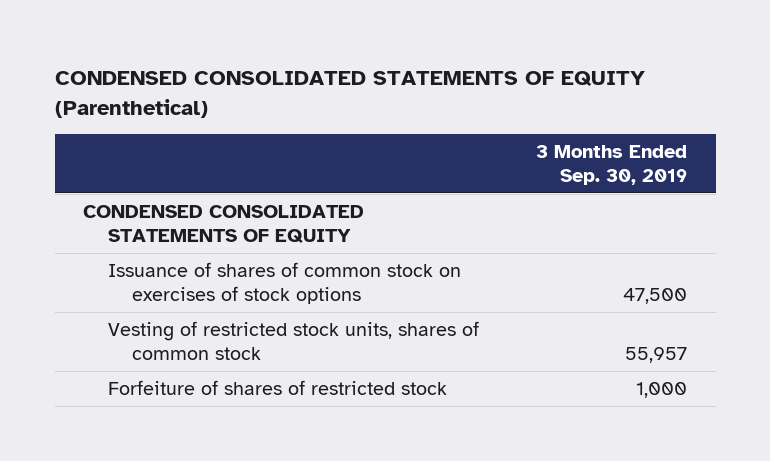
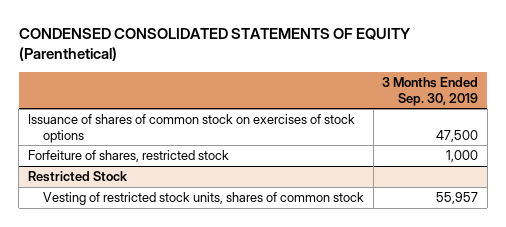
[83,205,365,243] CONDENSED CONSOLIDATED STATEMENTS OF EQUITY -> none
none -> [27,150,229,163] Forfeiture of shares, restricted stock
none -> [27,171,128,183] Restricted Stock
[107,380,447,396] Forfeiture of shares of restricted stock -> none

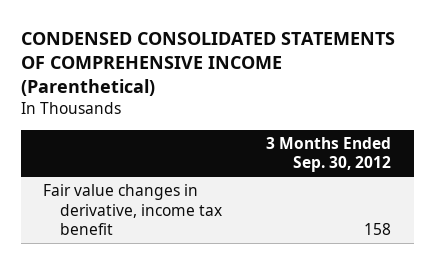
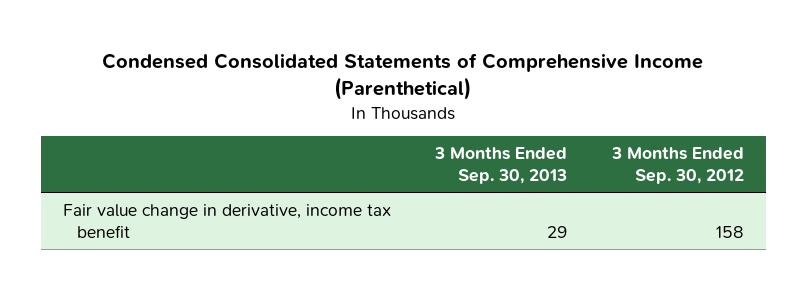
[20,31,395,97] CONDENSED CONSOLIDATED STATEMENTS OF COMPREHENSIVE INCOME (Parenthetical) -> [102,53,704,101] Condensed Consolidated Statements of Comprehensive Income (Parenthetical)
none -> [434,147,568,185] 3 Months Ended Sep. 30, 2013
[42,184,223,236] Fair value changes in derivative, income tax benefit -> [63,203,392,239] Fair value change in derivative, income tax benefit

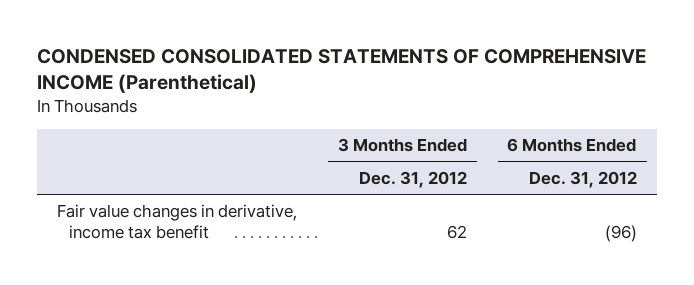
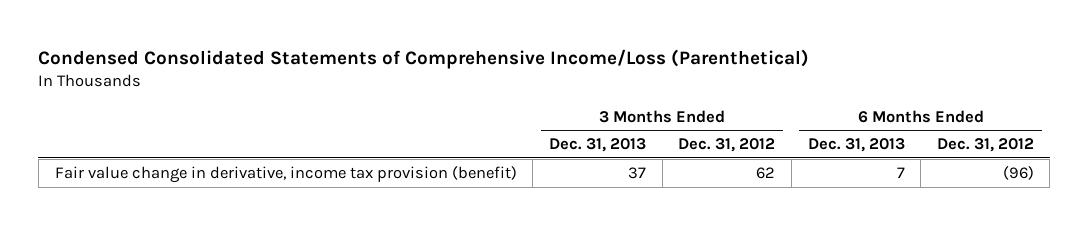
[37,49,647,94] CONDENSED CONSOLIDATED STATEMENTS OF COMPREHENSIVE INCOME (Parenthetical) -> [38,48,810,69] Condensed Consolidated Statements of Comprehensive Income/Loss (Parenthetical)
none -> [548,138,646,153] Dec. 31, 2013
none -> [807,138,905,153] Dec. 31, 2013
[57,204,298,239] Fair value changes in derivative, income tax benefit -> [54,166,517,184] Fair value change in derivative, income tax provision (benefit)

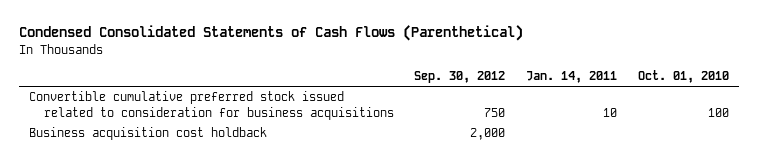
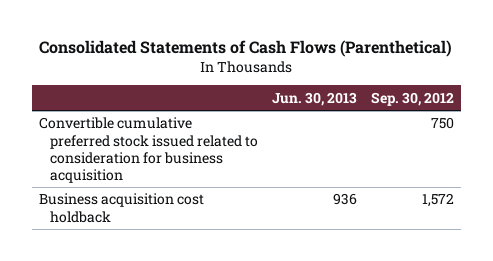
[18,25,523,42] Condensed Consolidated Statements of Cash Flows (Parenthetical) -> [39,39,453,57] Consolidated Statements of Cash Flows (Parenthetical)
[526,71,618,84] Jan. 14, 2011 -> none
[637,70,729,84] Oct. 01, 2010 -> none
none -> [271,91,357,106] Jun. 30, 2013
[29,91,394,120] Convertible cumulative preferred stock issued related to consideration for business acquisitions -> [38,117,258,183] Convertible cumulative preferred stock issued related to consideration for business acquisition
[470,128,506,141] 2,000 -> [421,193,454,208] 1,572

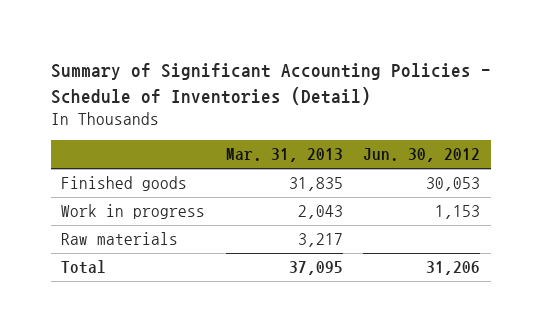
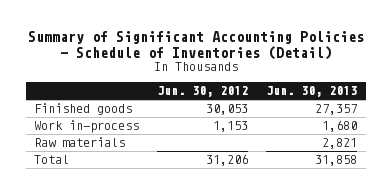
[225,148,343,163] Mar. 31, 2013 -> none
none -> [265,86,357,98] Jun. 30, 2013
[60,204,205,220] Work in progress -> [34,120,140,134] Work in-process

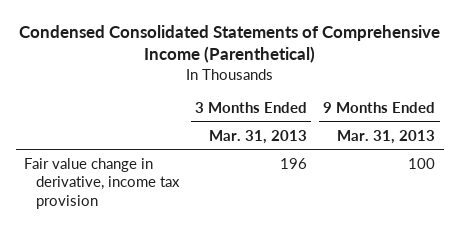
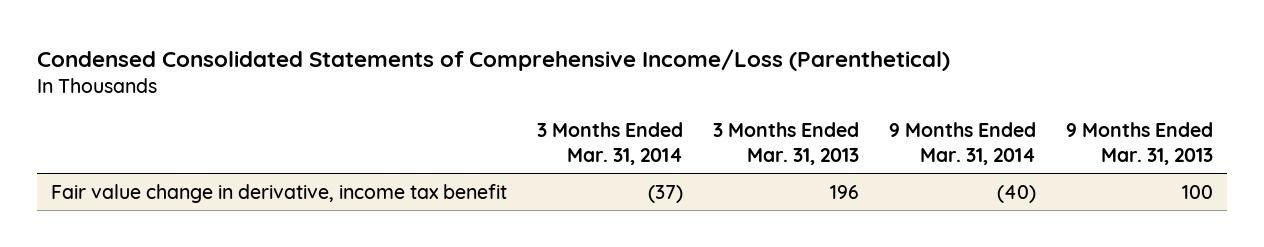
[18,25,440,64] Condensed Consolidated Statements of Comprehensive Income (Parenthetical) -> [36,48,950,71] Condensed Consolidated Statements of Comprehensive Income/Loss (Parenthetical)
none -> [537,122,684,166] 3 Months Ended Mar. 31, 2014
none -> [888,122,1036,166] 9 Months Ended Mar. 31, 2014
[24,157,180,209] Fair value change in derivative, income tax provision -> [51,183,508,203] Fair value change in derivative, income tax benefit

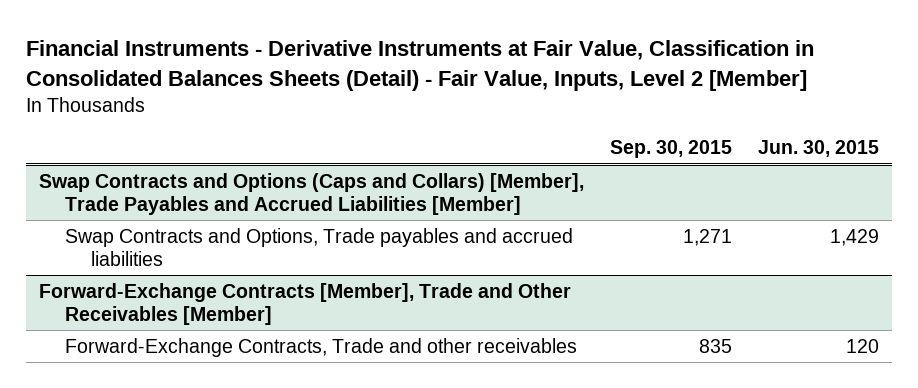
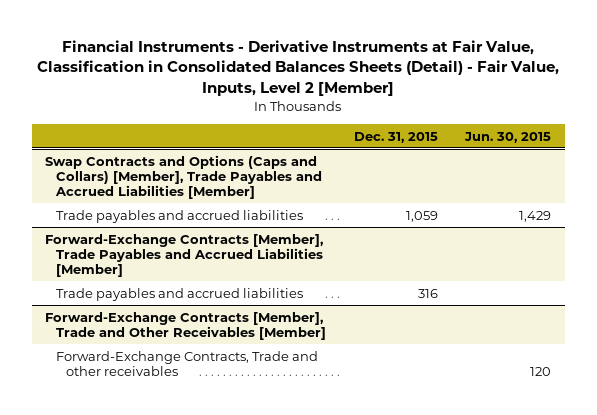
[610,140,733,159] Sep. 30, 2015 -> none
none -> [353,131,438,143] Dec. 31, 2015
[64,227,573,266] Swap Contracts and Options, Trade payables and accrued liabilities -> [55,209,303,223] Trade payables and accrued liabilities
none -> [45,233,324,277] Forward-Exchange Contracts [Member], Trade Payables and Accrued Liabilities [Member]
none -> [55,287,303,301] Trade payables and accrued liabilities

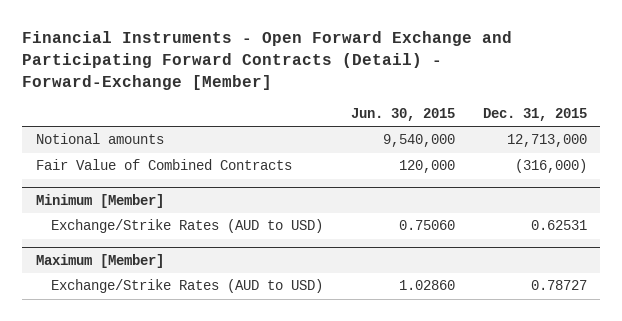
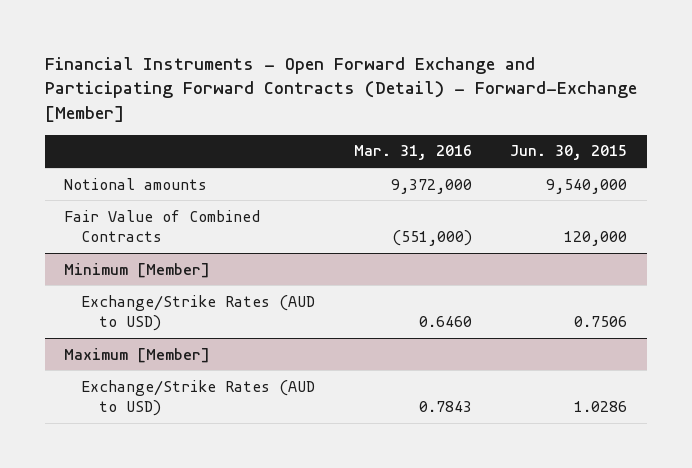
[482,108,587,122] Dec. 31, 2015 -> none
none -> [353,145,472,161] Mar. 31, 2016
[398,220,455,231] 0.75060 -> [574,316,628,328] 0.7506
[398,280,455,291] 1.02860 -> [574,401,628,413] 1.0286

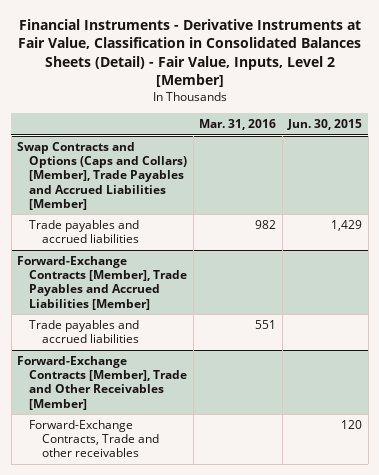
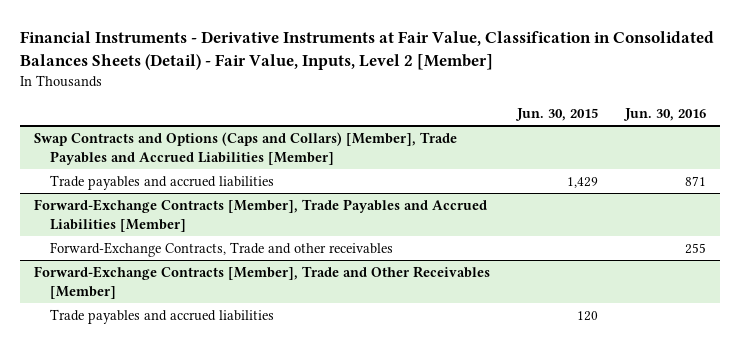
[199,119,277,131] Mar. 31, 2016 -> none
none -> [623,107,707,121] Jun. 30, 2016
[29,319,140,344] Trade payables and accrued liabilities -> none
none -> [49,241,393,257] Forward-Exchange Contracts, Trade and other receivables
[29,419,159,458] Forward-Exchange Contracts, Trade and other receivables -> none
none -> [49,308,274,324] Trade payables and accrued liabilities

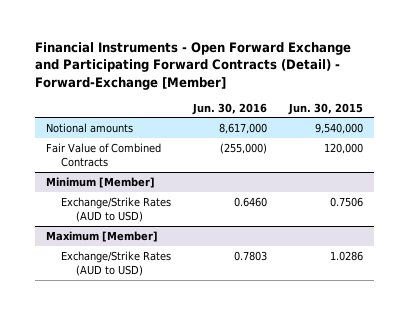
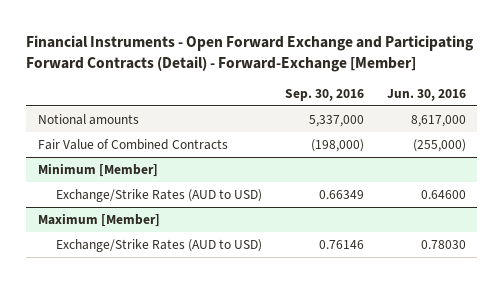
[287,102,363,115] Jun. 30, 2015 -> none
none -> [284,89,364,102] Sep. 30, 2016
[233,196,267,207] 0.6460 -> [420,189,466,199] 0.64600
[233,250,267,261] 0.7803 -> [420,239,466,249] 0.78030

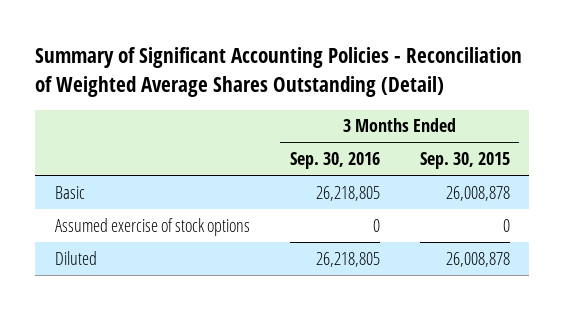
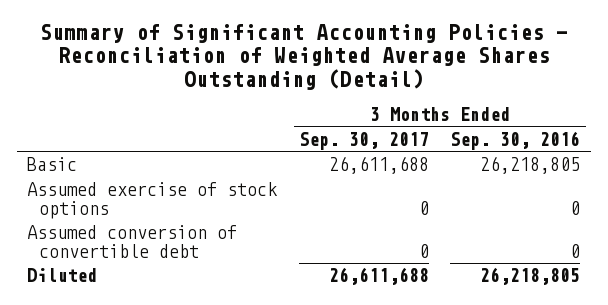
[419,152,510,170] Sep. 30, 2015 -> none
none -> [298,131,429,150] Sep. 30, 2017
none -> [27,225,238,258] Assumed conversion of convertible debt

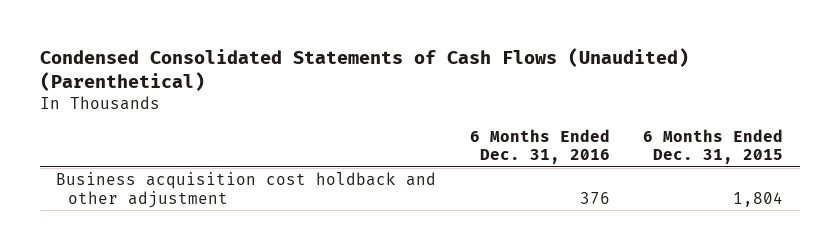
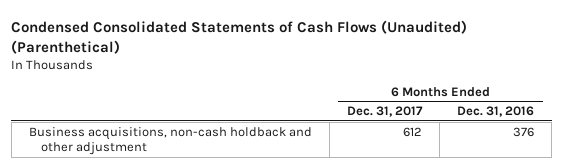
[642,128,783,165] 6 Months Ended Dec. 31, 2015 -> none
none -> [347,106,424,118] Dec. 31, 2017
[56,172,437,208] Business acquisition cost holdback and other adjustment -> [29,126,313,156] Business acquisitions, non-cash holdback and other adjustment

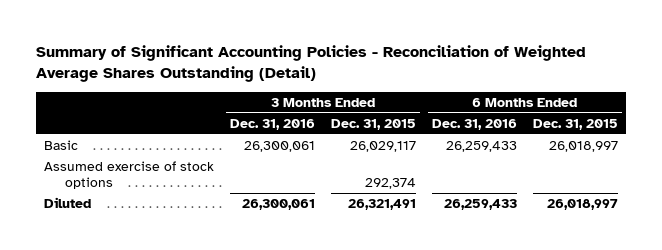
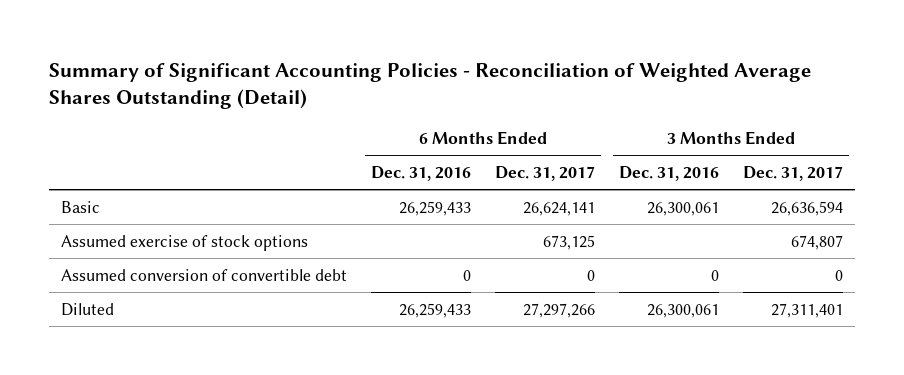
[331,118,417,130] Dec. 31, 2015 -> none
[532,118,618,130] Dec. 31, 2015 -> none
none -> [495,166,596,182] Dec. 31, 2017
none -> [742,166,843,182] Dec. 31, 2017
none -> [61,268,348,281] Assumed conversion of convertible debt

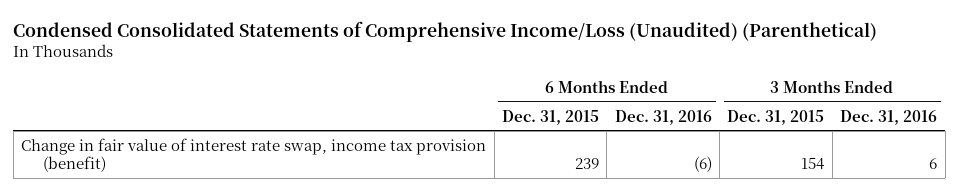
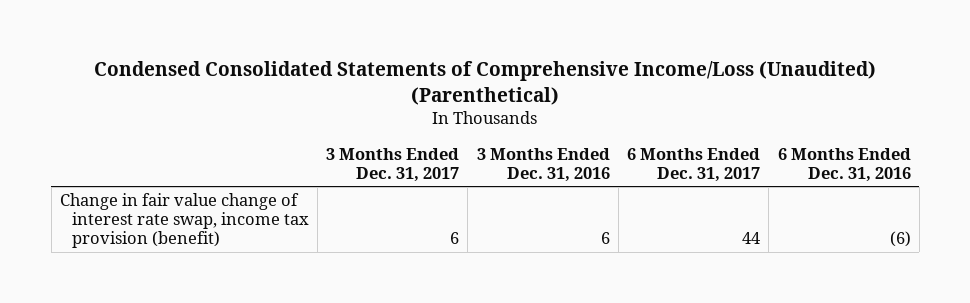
[501,109,599,125] Dec. 31, 2015 -> none
[727,109,825,125] Dec. 31, 2015 -> none
none -> [326,147,460,182] 3 Months Ended Dec. 31, 2017
none -> [627,147,761,182] 6 Months Ended Dec. 31, 2017
[21,138,487,172] Change in fair value of interest rate swap, income tax provision (benefit) -> [59,193,309,249] Change in fair value change of interest rate swap, income tax provision (benefit)

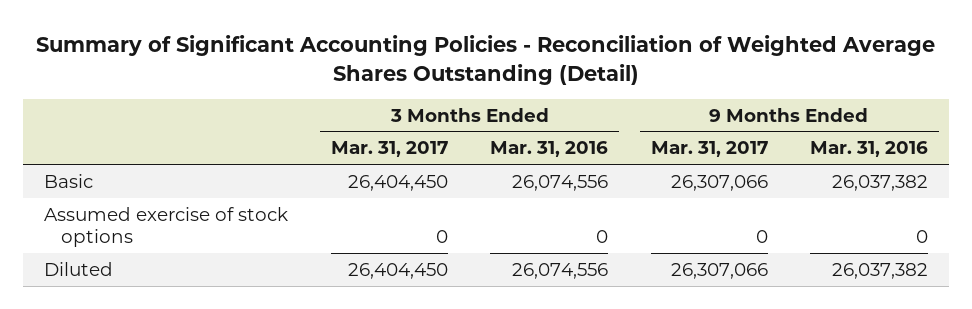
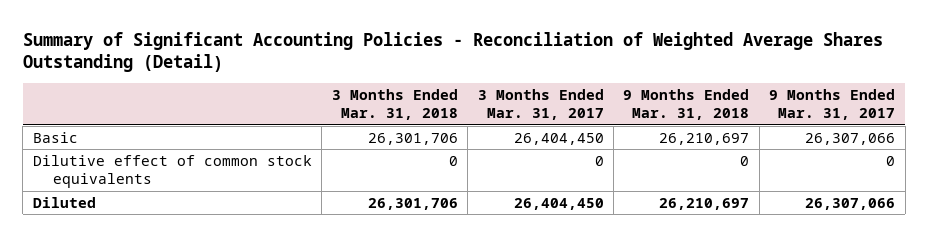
[490,141,609,158] Mar. 31, 2016 -> none
[810,141,929,158] Mar. 31, 2016 -> none
none -> [331,88,458,121] 3 Months Ended Mar. 31, 2018
none -> [623,88,750,121] 9 Months Ended Mar. 31, 2018
[44,206,289,247] Assumed exercise of stock options -> none
none -> [32,154,312,189] Dilutive effect of common stock equivalents

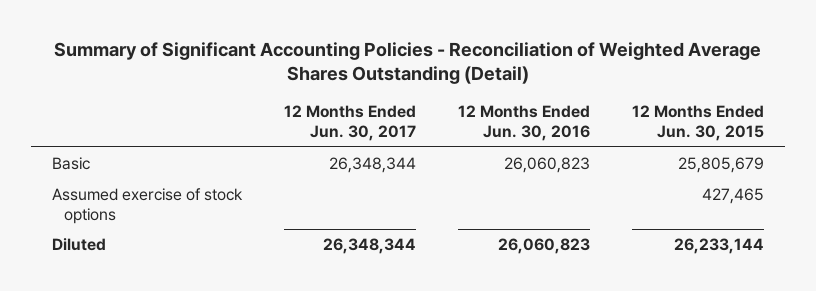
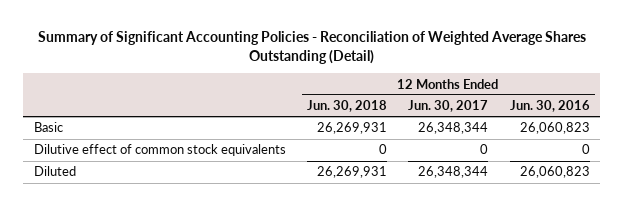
[632,105,765,141] 12 Months Ended Jun. 30, 2015 -> none
none -> [306,100,387,113] Jun. 30, 2018
[52,187,244,224] Assumed exercise of stock options -> none
none -> [33,144,286,157] Dilutive effect of common stock equivalents

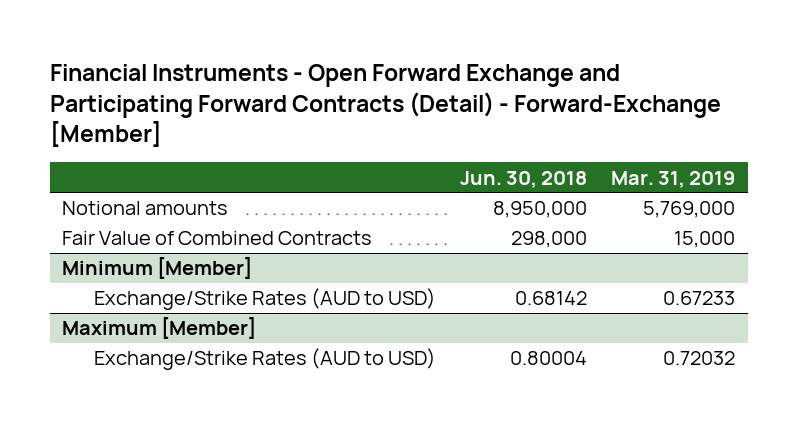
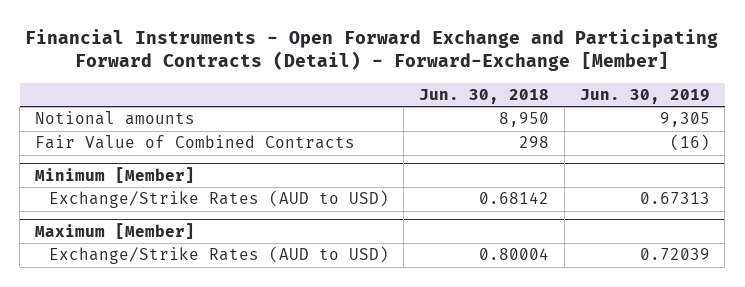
[611,170,736,188] Mar. 31, 2019 -> none
none -> [579,88,710,104] Jun. 30, 2019
[493,201,588,219] 8,950,000 -> [499,112,550,128] 8,950
[511,231,588,249] 298,000 -> [519,136,550,149] 298

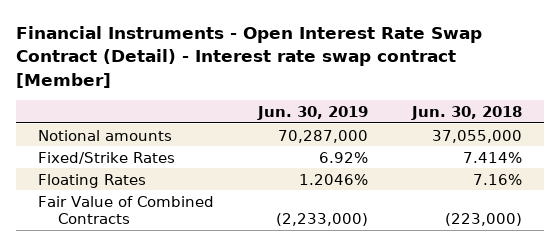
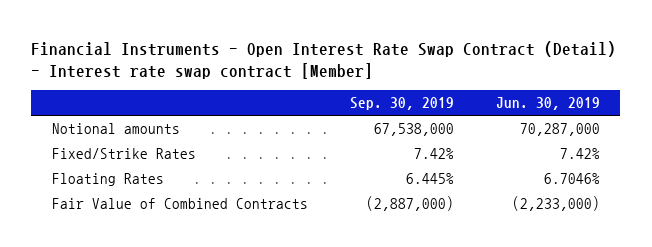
[411,106,523,121] Jun. 30, 2018 -> none
none -> [349,97,454,111] Sep. 30, 2019
[319,151,369,163] 6.92% -> [559,148,600,160] 7.42%
[299,173,369,185] 1.2046% -> [543,173,600,185] 6.7046%

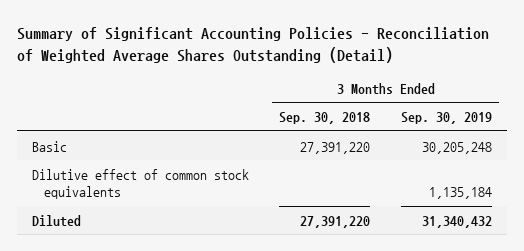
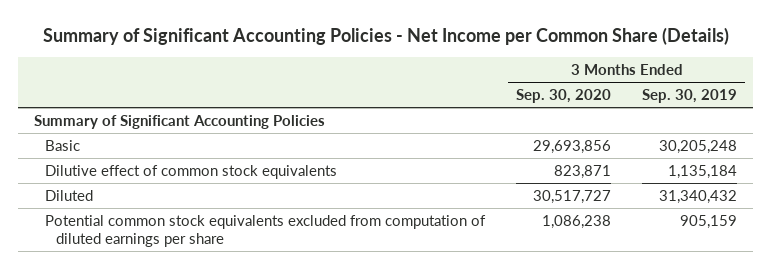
[16,27,489,64] Summary of Significant Accounting Policies - Reconciliation of Weighted Average Shares Outstanding (Detail) -> [42,26,729,45] Summary of Significant Accounting Policies - Net Income per Common Share (Details)
[279,112,371,125] Sep. 30, 2018 -> none
none -> [516,89,612,104] Sep. 30, 2020
none -> [33,115,325,130] Summary of Significant Accounting Policies
none -> [44,215,486,248] Potential common stock equivalents excluded from computation of diluted earnings per share

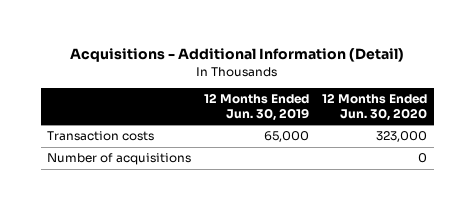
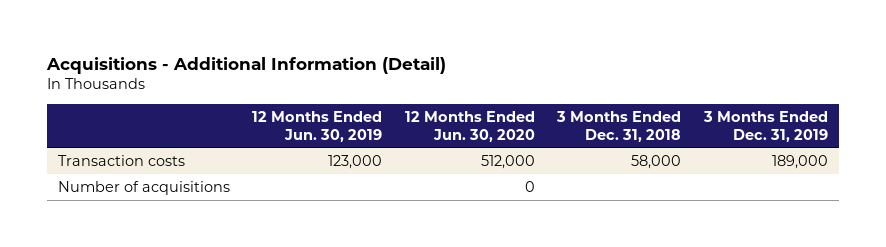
none -> [556,111,682,142] 3 Months Ended Dec. 31, 2018
none -> [702,111,828,142] 3 Months Ended Dec. 31, 2019
[264,131,310,143] 65,000 -> [328,155,383,170] 123,000
[376,131,428,143] 323,000 -> [480,155,535,170] 512,000

